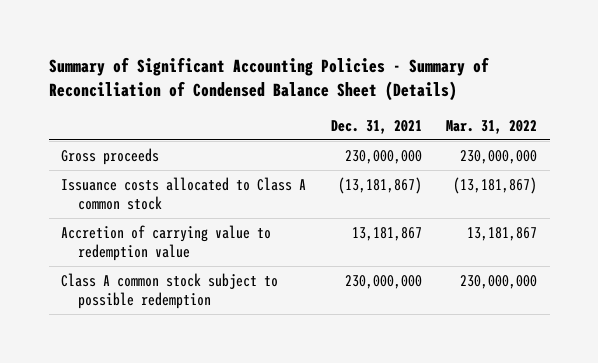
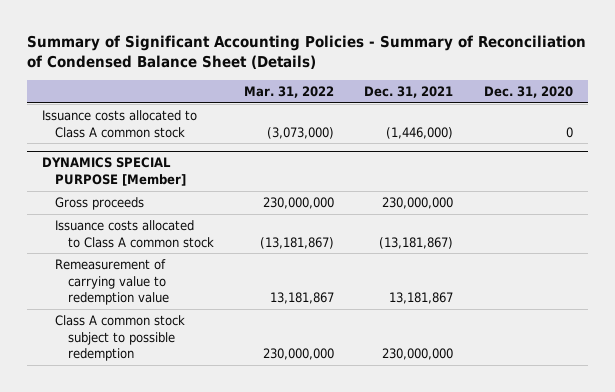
none -> [483,86,573,99] Dec. 31, 2020
none -> [41,109,197,138] Issuance costs allocated to Class A common stock
none -> [41,157,187,187] DYNAMICS SPECIAL PURPOSE [Member]
[61,224,272,261] Accretion of carrying value to redemption value -> [55,258,170,306] Remeasurement of carrying value to redemption value

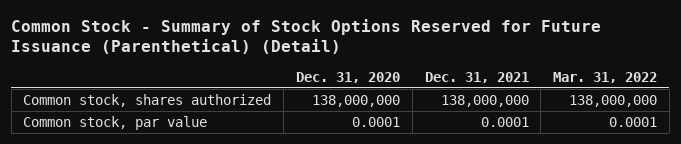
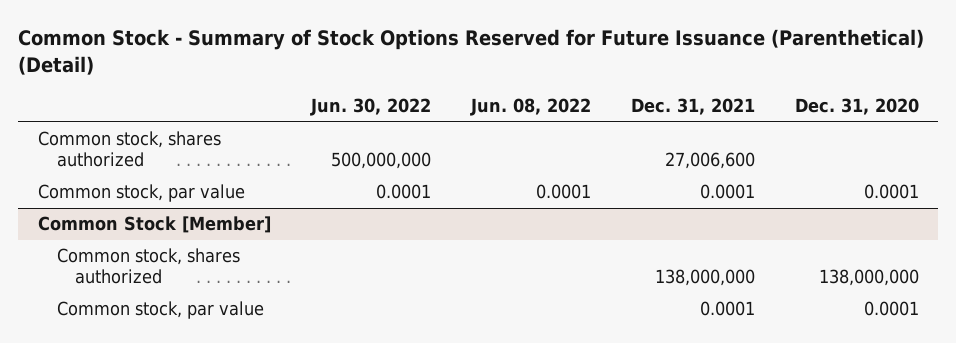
[553,71,658,83] Mar. 31, 2022 -> none
none -> [309,98,431,117] Jun. 30, 2022
none -> [469,98,591,117] Jun. 08, 2022
none -> [37,131,221,168] Common stock, shares authorized
none -> [37,184,245,203] Common stock, par value
none -> [37,216,271,234] Common Stock [Member]

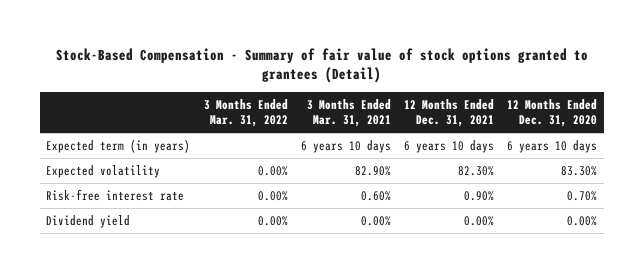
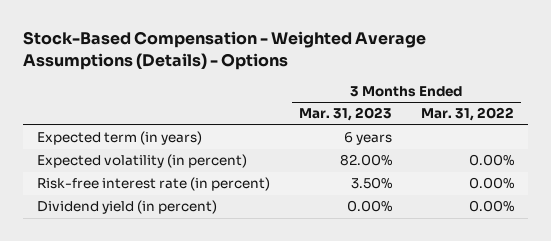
[55,47,588,84] Stock-Based Compensation - Summary of fair value of stock options granted to grantees (Detail) -> [23,31,427,70] Stock-Based Compensation - Weighted Average Assumptions (Details) - Options
[306,98,391,128] 3 Months Ended Mar. 31, 2021 -> none
[403,98,494,128] 12 Months Ended Dec. 31, 2021 -> none
[506,98,597,128] 12 Months Ended Dec. 31, 2020 -> none
none -> [299,107,393,122] Mar. 31, 2023
[46,164,161,178] Expected volatility -> [37,154,248,169] Expected volatility (in percent)
[46,188,185,201] Risk-free interest rate -> [37,177,271,192] Risk-free interest rate (in percent)
[46,214,131,228] Dividend yield -> [37,200,218,215] Dividend yield (in percent)

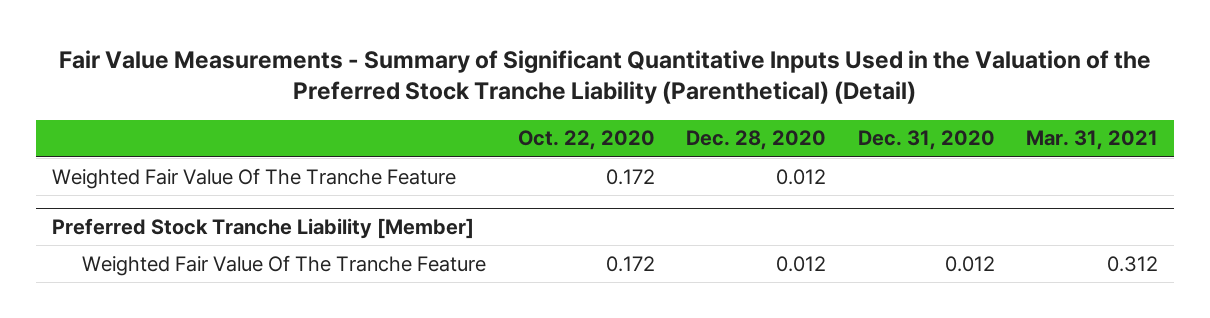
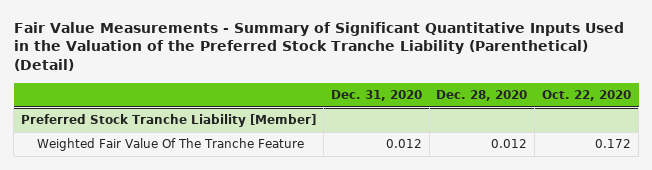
[1026,130,1159,151] Mar. 31, 2021 -> none
[51,167,456,189] Weighted Fair Value Of The Tranche Feature -> none

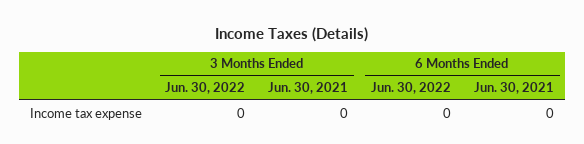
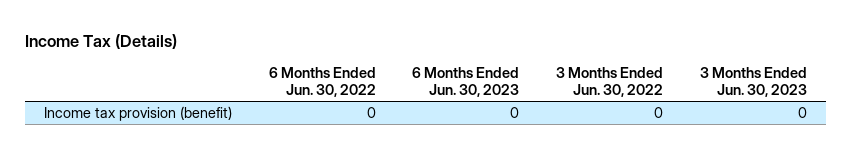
[215,26,369,42] Income Taxes (Details) -> [25,34,178,50] Income Tax (Details)
[268,82,349,95] Jun. 30, 2021 -> none
[473,82,554,95] Jun. 30, 2021 -> none
none -> [412,66,520,98] 6 Months Ended Jun. 30, 2023
none -> [700,66,808,98] 3 Months Ended Jun. 30, 2023
[30,107,143,120] Income tax expense -> [43,106,232,122] Income tax provision (benefit)

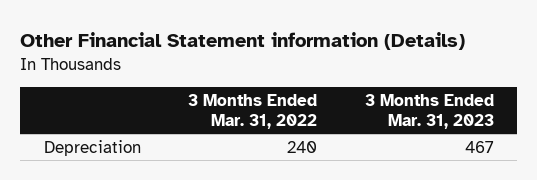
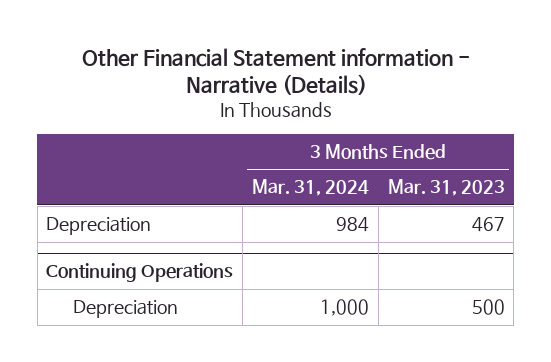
[19,31,465,50] Other Financial Statement information (Details) -> [81,47,470,96] Other Financial Statement information - Narrative (Details)
[188,93,318,129] 3 Months Ended Mar. 31, 2022 -> none
none -> [252,179,370,197] Mar. 31, 2024
none -> [46,263,234,283] Continuing Operations
none -> [73,300,179,319] Depreciation

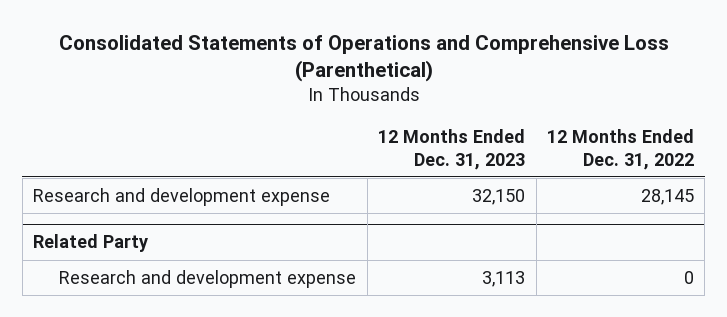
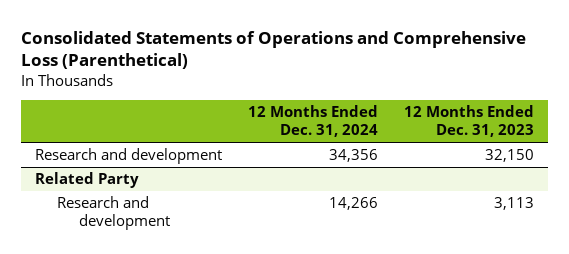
[547,128,695,170] 12 Months Ended Dec. 31, 2022 -> none
none -> [247,105,378,137] 12 Months Ended Dec. 31, 2024
[33,187,331,206] Research and development expense -> [34,148,222,165] Research and development
[59,269,357,288] Research and development expense -> [56,196,171,231] Research and development

